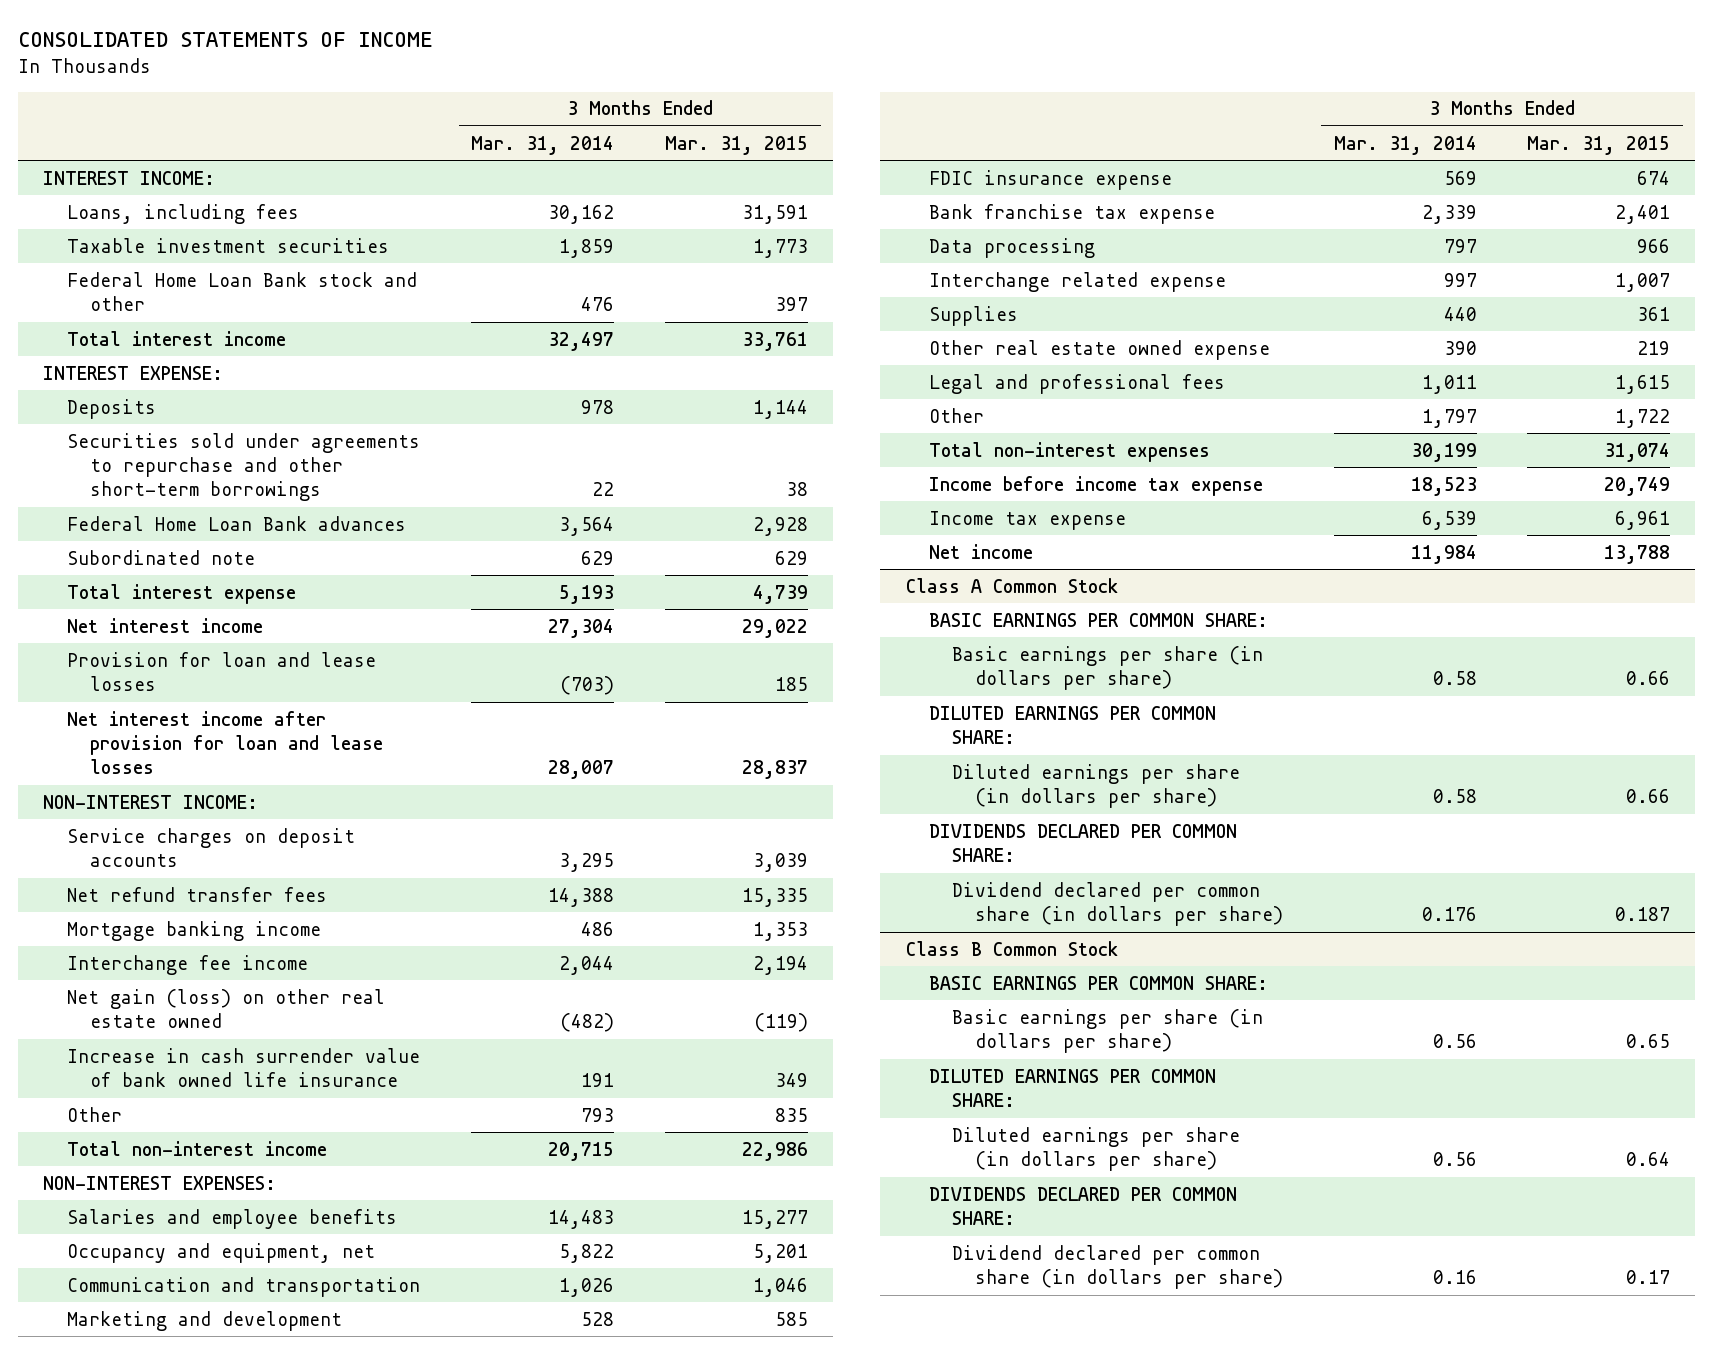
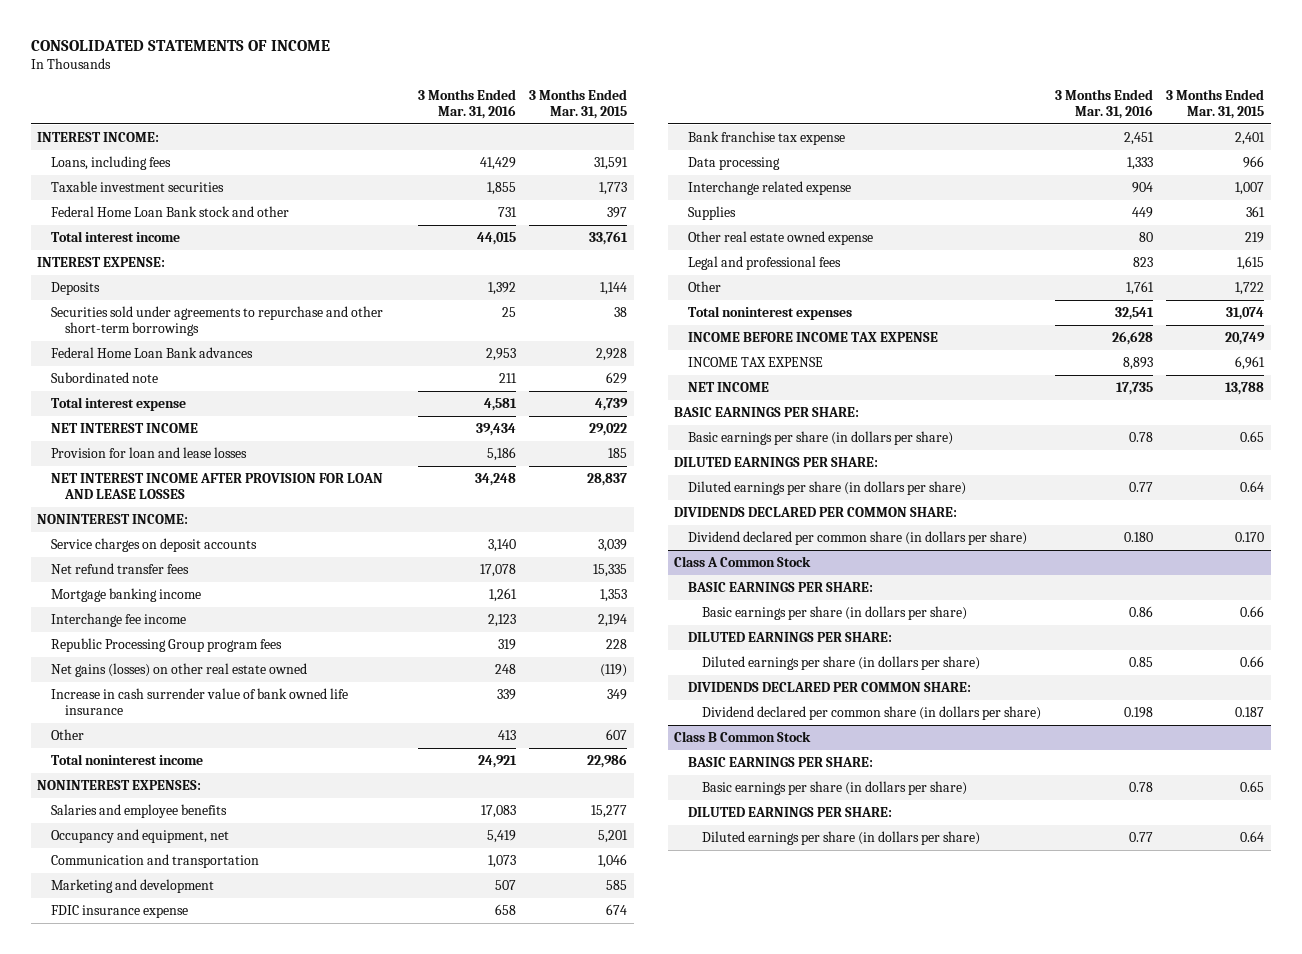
[471,135,615,155] Mar. 31, 2014 -> none
none -> [417,88,516,120] 3 Months Ended Mar. 31, 2016
[66,617,263,633] Net interest income -> [51,422,199,433] NET INTEREST INCOME
[66,710,383,775] Net interest income after provision for loan and lease losses -> [51,472,384,500] NET INTEREST INCOME AFTER PROVISION FOR LOAN AND LEASE LOSSES
[43,794,259,809] NON-INTEREST INCOME: -> [37,513,189,524] NONINTEREST INCOME:
none -> [51,637,283,652] Republic Processing Group program fees
[66,988,385,1029] Net gain (loss) on other real estate owned -> [51,662,308,677] Net gains (losses) on other real estate owned
[774,1107,808,1122] 835 -> [606,728,628,740] 607
[66,1140,327,1156] Total non-interest income -> [51,753,204,765] Total noninterest income
[43,1175,277,1190] NON-INTEREST EXPENSES: -> [37,779,202,790] NONINTEREST EXPENSES:
[928,441,1210,462] Total non-interest expenses -> [688,305,853,320] Total noninterest expenses
[928,475,1263,496] Income before income tax expense -> [688,331,939,342] INCOME BEFORE INCOME TAX EXPENSE
[928,510,1126,530] Income tax expense -> [688,356,824,367] INCOME TAX EXPENSE
[928,543,1033,559] Net income -> [688,381,770,392] NET INCOME
none -> [674,406,860,417] BASIC EARNINGS PER SHARE:
none -> [688,430,954,445] Basic earnings per share (in dollars per share)
none -> [674,456,879,467] DILUTED EARNINGS PER SHARE:
none -> [688,480,967,495] Diluted earnings per share (in dollars per share)
none -> [674,506,958,517] DIVIDENDS DECLARED PER COMMON SHARE:
none -> [688,530,1028,545] Dividend declared per common share (in dollars per share)
[928,612,1268,627] BASIC EARNINGS PER COMMON SHARE: -> [688,581,874,592] BASIC EARNINGS PER SHARE:
[928,705,1216,745] DILUTED EARNINGS PER COMMON SHARE: -> [688,631,893,642] DILUTED EARNINGS PER SHARE:
[928,975,1268,990] BASIC EARNINGS PER COMMON SHARE: -> [688,756,874,767] BASIC EARNINGS PER SHARE:
[928,1068,1216,1108] DILUTED EARNINGS PER COMMON SHARE: -> [688,806,893,817] DILUTED EARNINGS PER SHARE:
[928,1186,1237,1226] DIVIDENDS DECLARED PER COMMON SHARE: -> none
[951,1244,1283,1290] Dividend declared per common share (in dollars per share) -> none

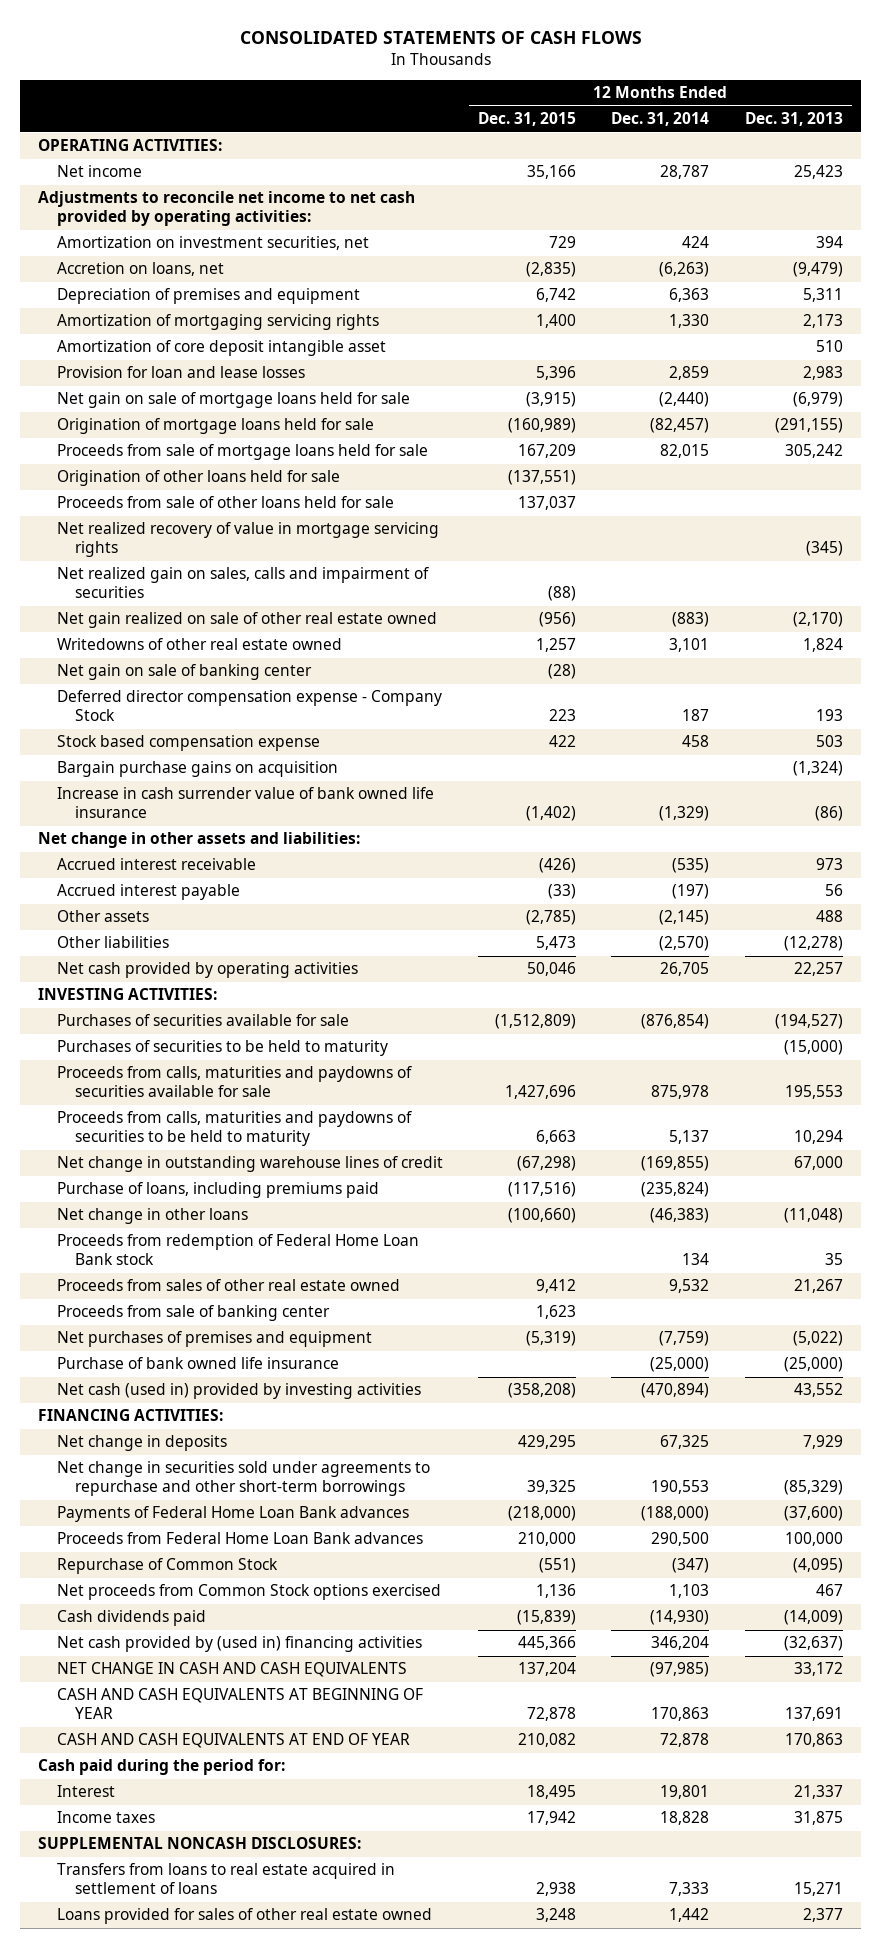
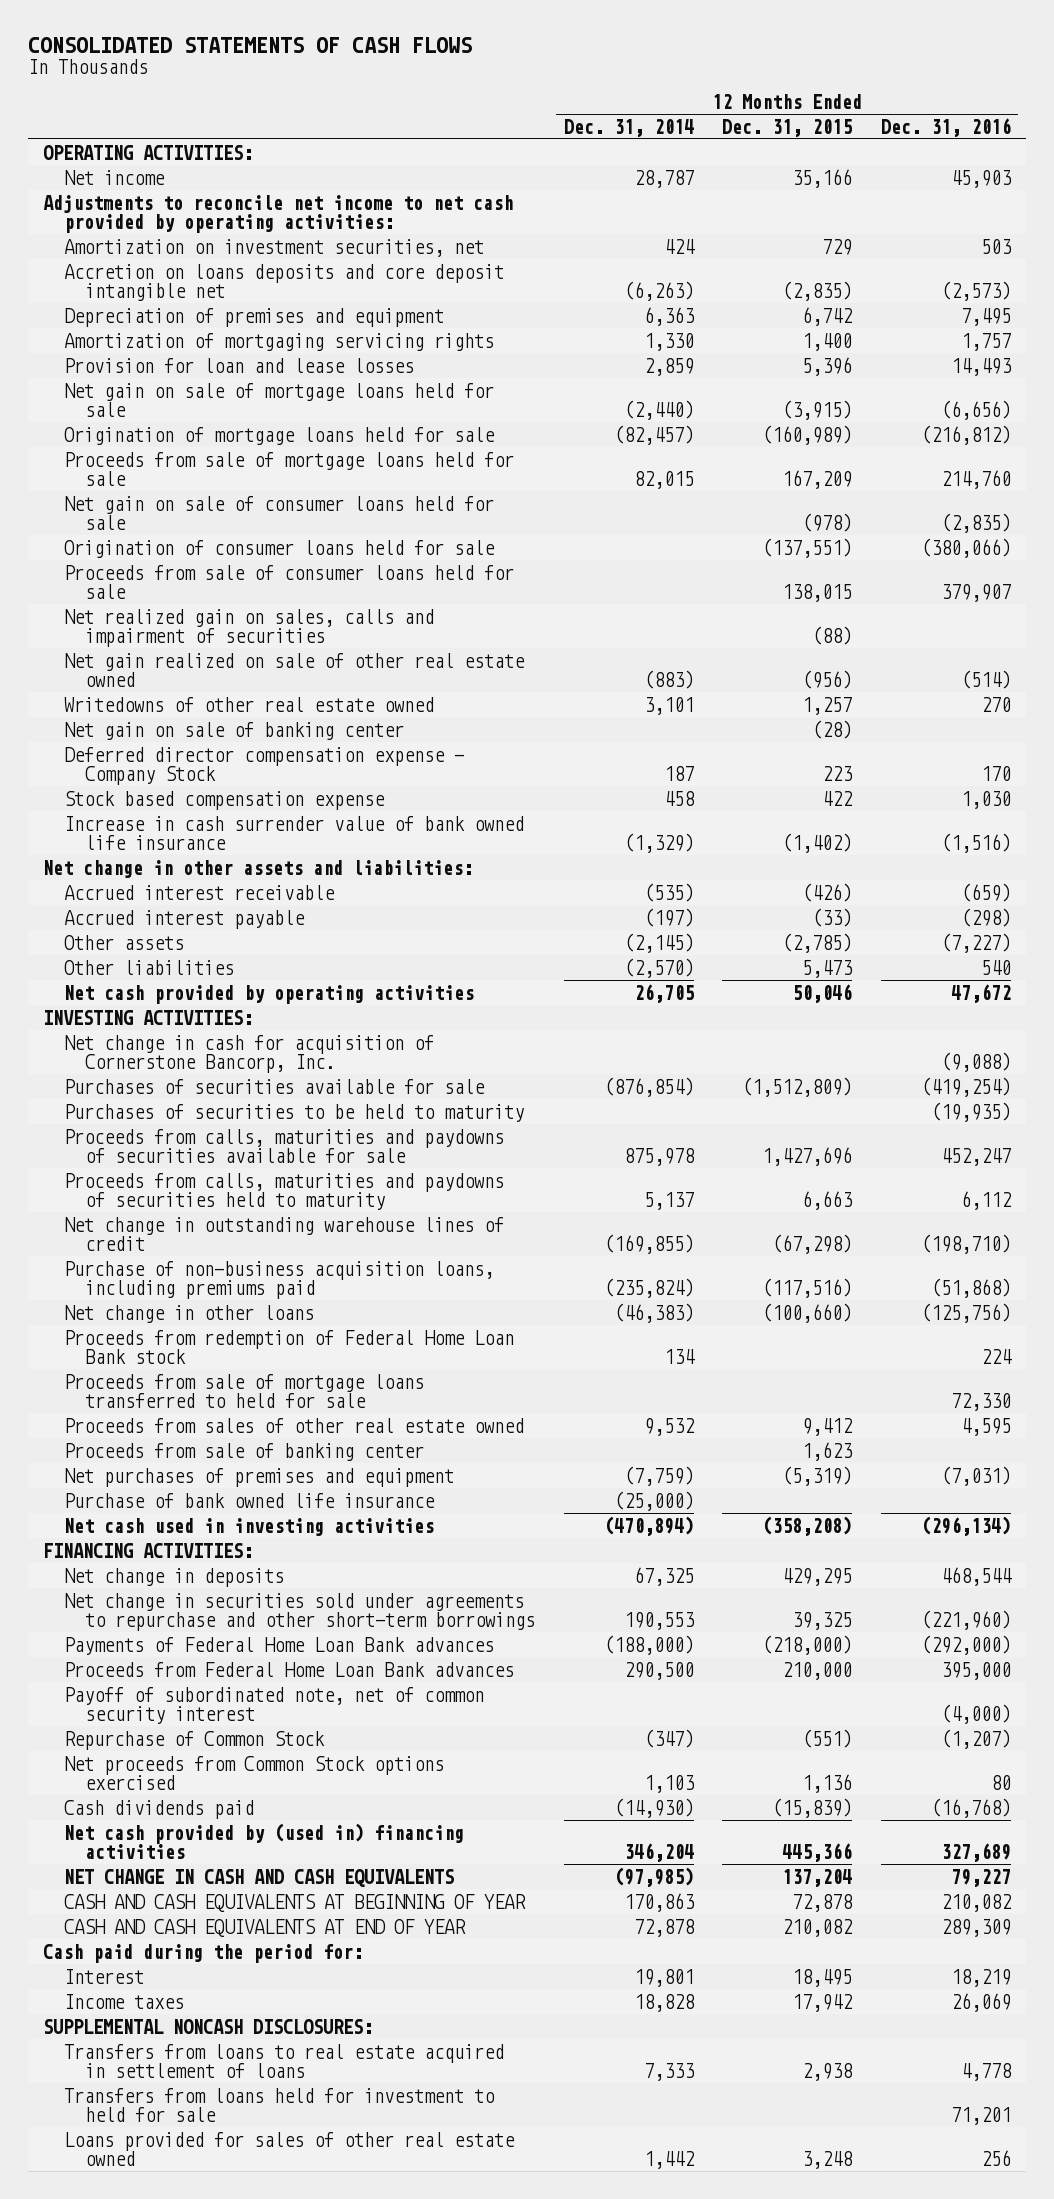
[744,112,843,127] Dec. 31, 2013 -> none
none -> [881,117,1012,137] Dec. 31, 2016
[56,262,224,277] Accretion on loans, net -> [63,263,504,301] Accretion on loans deposits and core deposit intangible net
[56,340,386,357] Amortization of core deposit intangible asset -> none
[56,522,439,558] Net realized recovery of value in mortgage servicing rights -> none
none -> [63,495,494,530] Net gain on sale of consumer loans held for sale
[56,470,340,487] Origination of other loans held for sale -> [63,539,495,558] Origination of consumer loans held for sale
[56,496,394,509] Proceeds from sale of other loans held for sale -> [63,564,514,599] Proceeds from sale of consumer loans held for sale
[517,496,576,511] 137,037 -> [782,583,853,602] 138,015
[56,761,338,778] Bargain purchase gains on acquisition -> none
none -> [63,1034,434,1073] Net change in cash for acquisition of Cornerstone Bancorp, Inc.
[56,1111,412,1147] Proceeds from calls, maturities and paydowns of securities to be held to maturity -> [63,1172,504,1210] Proceeds from calls, maturities and paydowns of securities held to maturity
[56,1182,379,1199] Purchase of loans, including premiums paid -> [63,1260,494,1299] Purchase of non-business acquisition loans, including premiums paid
none -> [63,1373,424,1408] Proceeds from sale of mortgage loans transferred to held for sale
[56,1383,421,1400] Net cash (used in) provided by investing activities -> [63,1517,434,1536] Net cash used in investing activities
none -> [63,1686,484,1724] Payoff of subordinated note, net of common security interest
none -> [63,2087,495,2122] Transfers from loans held for investment to held for sale

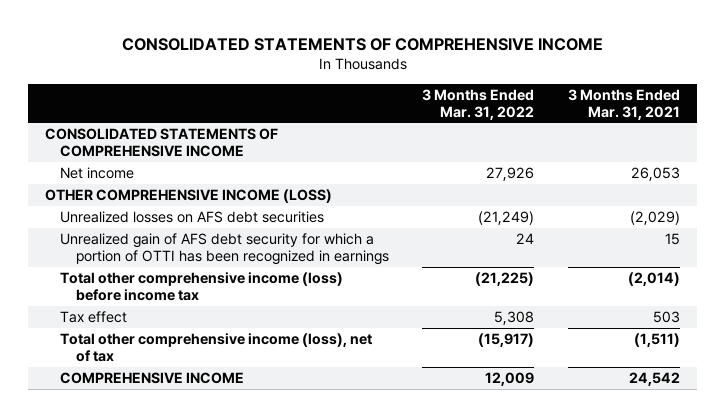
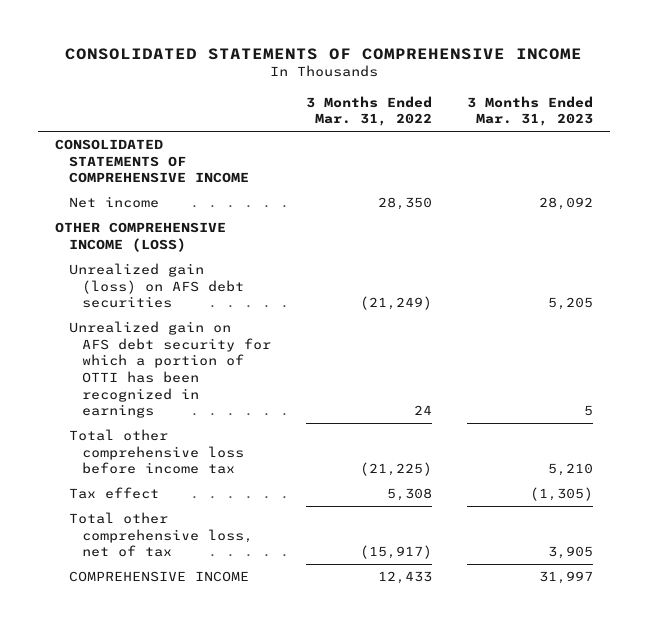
[568,88,681,120] 3 Months Ended Mar. 31, 2021 -> none
none -> [466,95,593,127] 3 Months Ended Mar. 31, 2023
[486,166,535,181] 27,926 -> [377,197,432,211] 28,350
[60,210,325,223] Unrealized losses on AFS debt securities -> [68,263,245,309] Unrealized gain (loss) on AFS debt securities
[60,232,389,265] Unrealized gain of AFS debt security for which a portion of OTTI has been recognized in earnings -> [68,321,272,419] Unrealized gain on AFS debt security for which a portion of OTTI has been recognized in earnings
[60,271,344,301] Total other comprehensive income (loss) before income tax -> [68,429,245,475] Total other comprehensive loss before income tax
[60,332,373,362] Total other comprehensive income (loss), net of tax -> [68,512,254,558] Total other comprehensive loss, net of tax
[485,371,535,386] 12,009 -> [377,571,432,585] 12,433

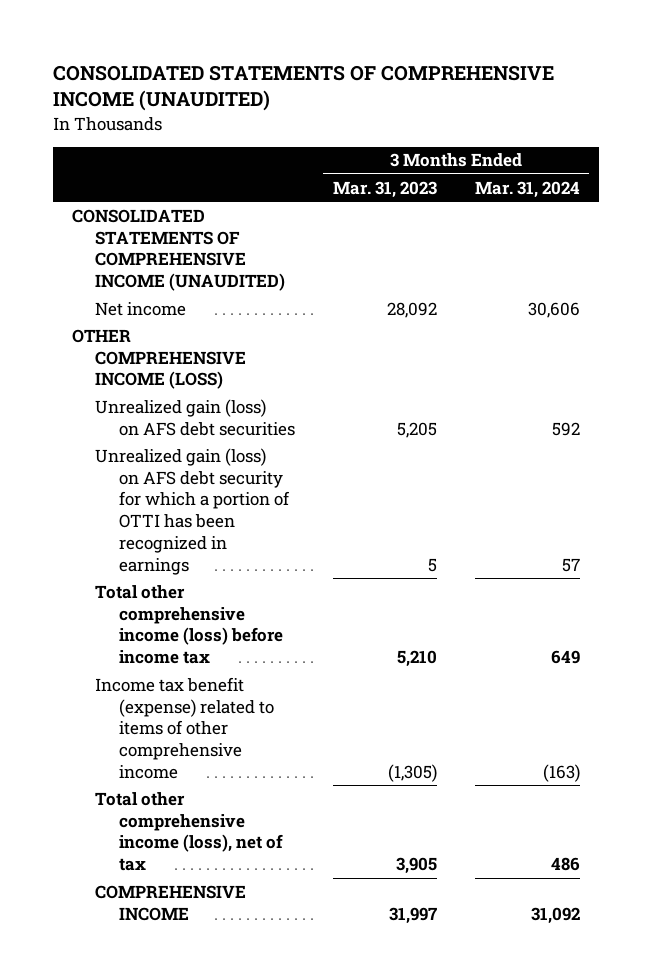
[65,47,583,60] CONSOLIDATED STATEMENTS OF COMPREHENSIVE INCOME -> [53,64,555,112] CONSOLIDATED STATEMENTS OF COMPREHENSIVE INCOME (UNAUDITED)
[305,95,432,127] 3 Months Ended Mar. 31, 2022 -> none
none -> [474,180,580,198] Mar. 31, 2024
[55,139,249,184] CONSOLIDATED STATEMENTS OF COMPREHENSIVE INCOME -> [72,208,286,292] CONSOLIDATED STATEMENTS OF COMPREHENSIVE INCOME (UNAUDITED)
[68,321,272,419] Unrealized gain on AFS debt security for which a portion of OTTI has been recognized in earnings -> [95,447,290,575] Unrealized gain (loss) on AFS debt security for which a portion of OTTI has been recognized in earnings
[68,429,245,475] Total other comprehensive loss before income tax -> [95,584,283,665] Total other comprehensive income (loss) before income tax
[68,487,159,500] Tax effect -> [95,676,274,779] Income tax benefit (expense) related to items of other comprehensive income
[68,512,254,558] Total other comprehensive loss, net of tax -> [95,791,283,872] Total other comprehensive income (loss), net of tax

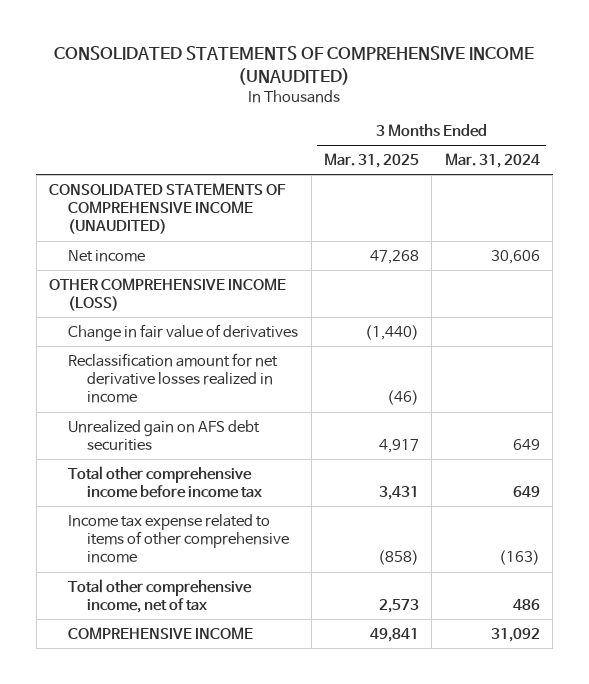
[332,180,437,198] Mar. 31, 2023 -> none
none -> [323,152,419,168] Mar. 31, 2025
[95,447,290,575] Unrealized gain (loss) on AFS debt security for which a portion of OTTI has been recognized in earnings -> none
none -> [68,323,299,341] Change in fair value of derivatives
none -> [68,352,279,404] Reclassification amount for net derivative losses realized in income
[95,398,295,436] Unrealized gain (loss) on AFS debt securities -> [68,419,261,452] Unrealized gain on AFS debt securities
[551,421,580,436] 592 -> [512,439,540,451] 649
[95,584,283,665] Total other comprehensive income (loss) before income tax -> [68,465,262,499] Total other comprehensive income before income tax
[95,676,274,779] Income tax benefit (expense) related to items of other comprehensive income -> [68,513,289,564] Income tax expense related to items of other comprehensive income
[95,791,283,872] Total other comprehensive income (loss), net of tax -> [68,578,253,614] Total other comprehensive income, net of tax

